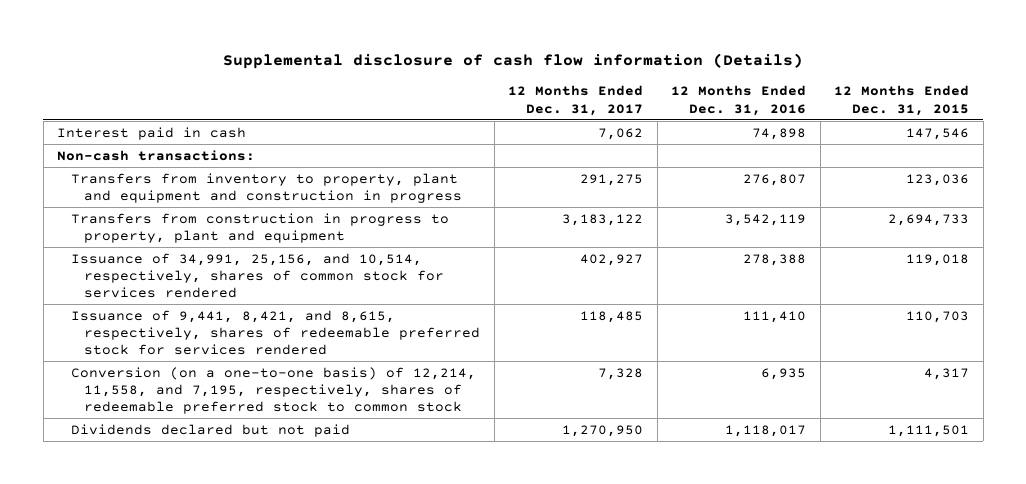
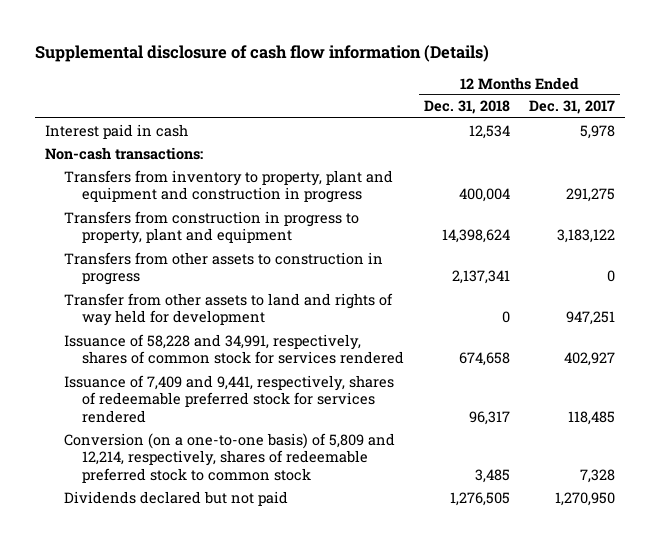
[671,85,807,116] 12 Months Ended Dec. 31, 2016 -> none
[834,85,970,116] 12 Months Ended Dec. 31, 2015 -> none
none -> [423,100,510,115] Dec. 31, 2018
[598,127,644,140] 7,062 -> [580,124,616,139] 5,978
none -> [63,251,383,286] Transfers from other assets to construction in progress
none -> [63,292,393,327] Transfer from other assets to land and rights of way held for development
[70,252,445,298] Issuance of 34,991, 25,156, and 10,514, respectively, shares of common stock for services rendered -> [63,333,405,365] Issuance of 58,228 and 34,991, respectively, shares of common stock for services rendered
[70,309,481,355] Issuance of 9,441, 8,421, and 8,615, respectively, shares of redeemable preferred stock for services rendered -> [63,374,394,424] Issuance of 7,409 and 9,441, respectively, shares of redeemable preferred stock for services rendered
[70,366,476,414] Conversion (on a one-to-one basis) of 12,214, 11,558, and 7,195, respectively, shares of redeemable preferred stock to common stock -> [63,432,395,484] Conversion (on a one-to-one basis) of 5,809 and 12,214, respectively, shares of redeemable preferred stock to common stock

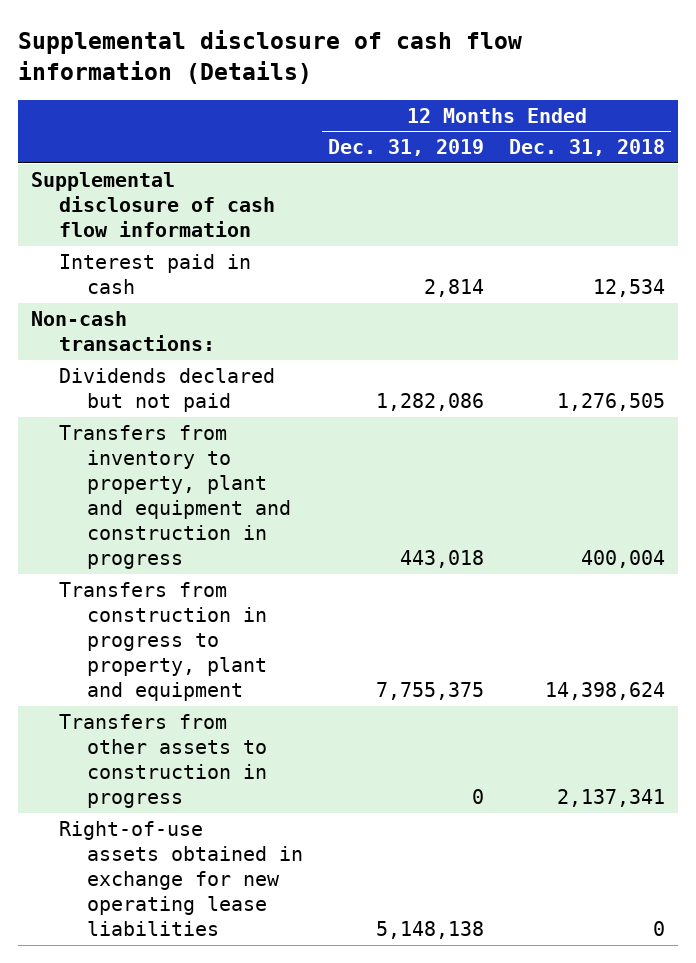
[529,100,616,115] Dec. 31, 2017 -> none
none -> [328,139,485,157] Dec. 31, 2019
none -> [30,171,276,238] Supplemental disclosure of cash flow information
[63,490,288,506] Dividends declared but not paid -> [59,367,276,413] Dividends declared but not paid
[63,292,393,327] Transfer from other assets to land and rights of way held for development -> none
[63,333,405,365] Issuance of 58,228 and 34,991, respectively, shares of common stock for services rendered -> none
[63,374,394,424] Issuance of 7,409 and 9,441, respectively, shares of redeemable preferred stock for services rendered -> none
[63,432,395,484] Conversion (on a one-to-one basis) of 5,809 and 12,214, respectively, shares of redeemable preferred stock to common stock -> none
none -> [59,820,304,937] Right-of-use assets obtained in exchange for new operating lease liabilities

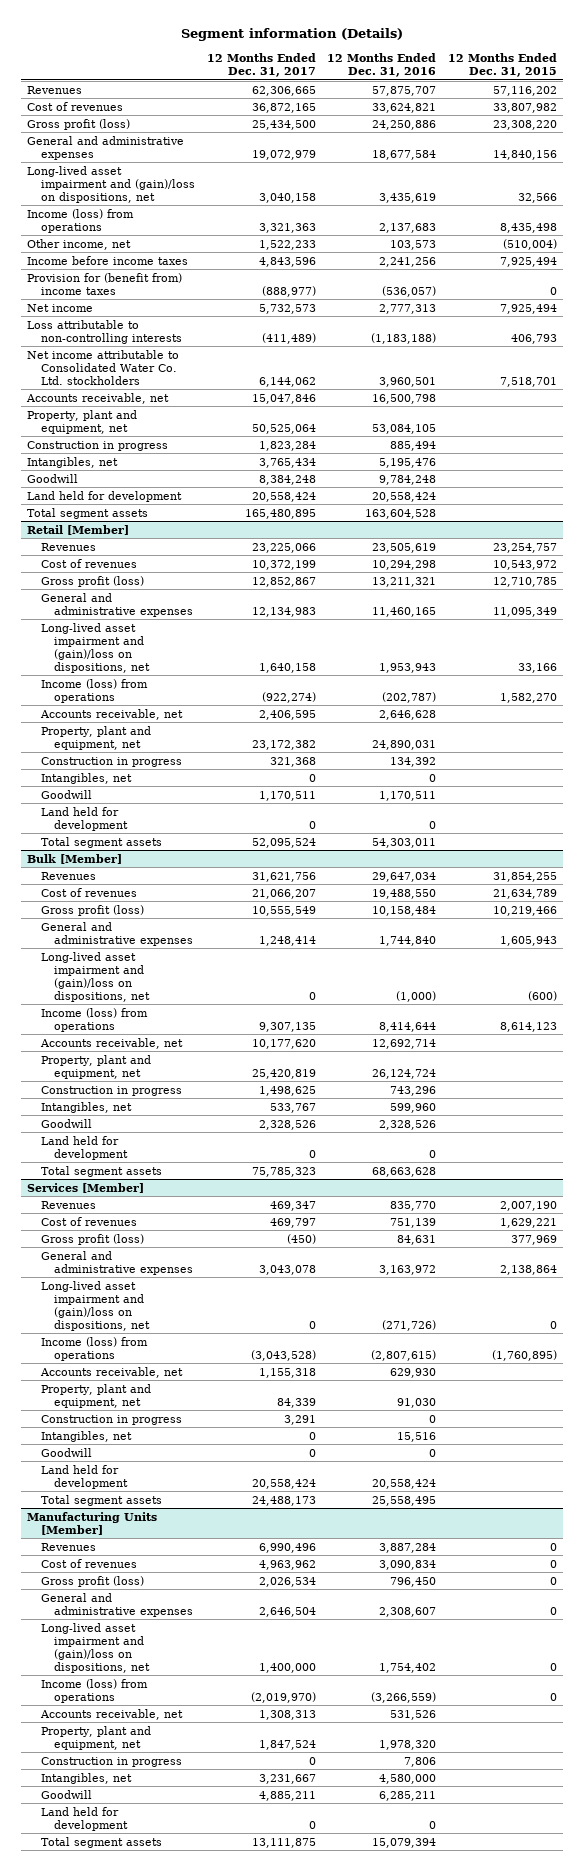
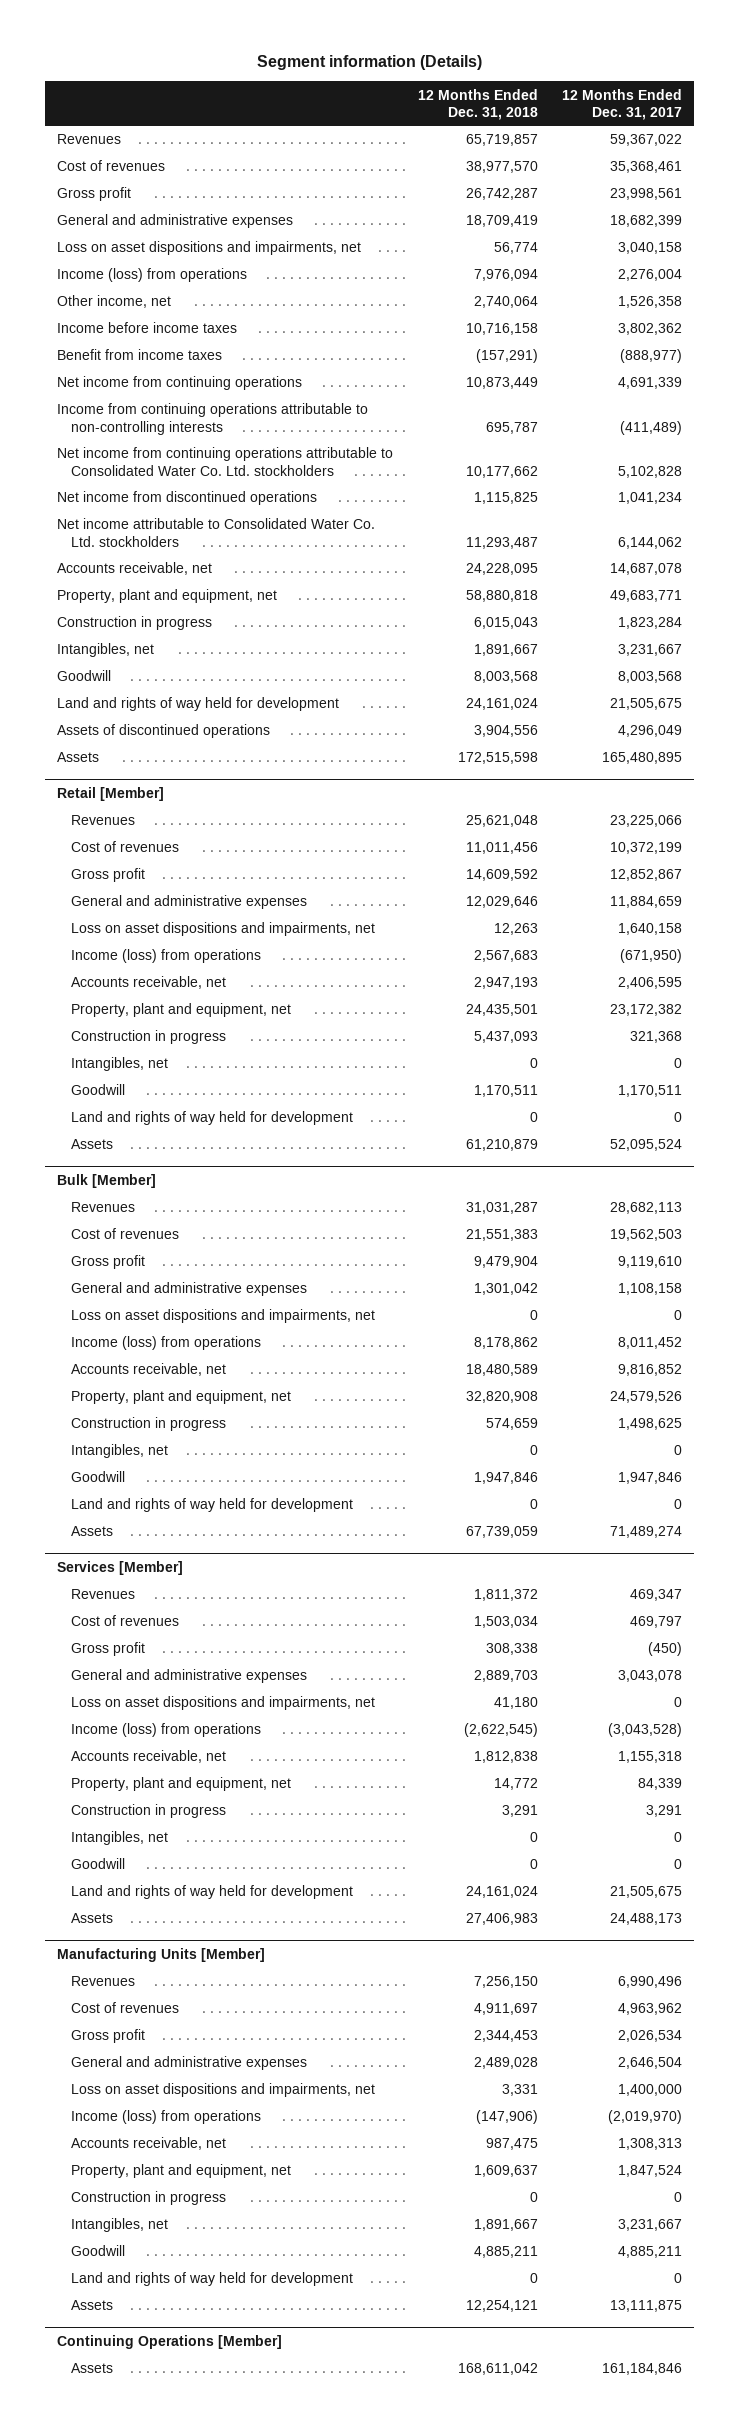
[327,53,437,78] 12 Months Ended Dec. 31, 2016 -> none
[448,53,558,78] 12 Months Ended Dec. 31, 2015 -> none
none -> [417,88,538,120] 12 Months Ended Dec. 31, 2018
[26,303,93,312] Net income -> none
[251,85,316,96] 62,306,665 -> [610,134,683,147] 59,367,022
[251,102,316,113] 36,872,165 -> [610,161,683,174] 35,368,461
[26,118,130,130] Gross profit (loss) -> [57,187,132,202] Gross profit
[251,119,316,130] 25,434,500 -> [610,188,683,201] 23,998,561
[251,149,316,160] 19,072,979 -> [610,215,683,228] 18,682,399
[26,165,195,203] Long-lived asset impairment and (gain)/loss on dispositions, net -> [57,241,362,256] Loss on asset dispositions and impairments, net
[258,222,316,233] 3,321,363 -> [618,269,683,282] 2,276,004
[258,239,316,250] 1,522,233 -> [618,296,683,309] 1,526,358
[258,256,316,267] 4,843,596 -> [618,323,683,336] 3,802,362
[26,272,182,295] Provision for (benefit from) income taxes -> [57,349,223,361] Benefit from income taxes
none -> [57,376,303,391] Net income from continuing operations
[26,319,182,344] Loss attributable to non-controlling interests -> [57,403,369,435] Income from continuing operations attributable to non-controlling interests
none -> [57,447,394,476] Net income from continuing operations attributable to Consolidated Water Co. Ltd. stockholders
none -> [57,491,318,506] Net income from discontinued operations
[251,393,316,404] 15,047,846 -> [610,563,683,576] 14,687,078
[251,423,316,434] 50,525,064 -> [610,590,683,603] 49,683,771
[258,457,316,468] 3,765,434 -> [618,644,683,657] 3,231,667
[258,474,316,485] 8,384,248 -> [618,671,683,684] 8,003,568
[26,490,182,502] Land held for development -> [57,697,340,712] Land and rights of way held for development
[251,491,316,502] 20,558,424 -> [610,698,683,711] 21,505,675
none -> [57,724,271,739] Assets of discontinued operations
[26,507,148,519] Total segment assets -> [57,752,100,763] Assets
[40,575,144,587] Gross profit (loss) -> [70,868,145,883] Gross profit
[251,606,316,617] 12,134,983 -> [610,896,683,909] 11,884,659
[40,622,151,673] Long-lived asset impairment and (gain)/loss on dispositions, net -> [70,922,375,937] Loss on asset dispositions and impairments, net
[261,691,316,703] (922,274) -> [620,949,683,964] (671,950)
[40,806,129,831] Land held for development -> [70,1111,353,1126] Land and rights of way held for development
[40,836,162,848] Total segment assets -> [70,1139,113,1150] Assets
[251,871,316,882] 31,621,756 -> [610,1202,683,1215] 28,682,113
[251,888,316,899] 21,066,207 -> [610,1229,683,1242] 19,562,503
[40,904,144,916] Gross profit (loss) -> [70,1255,145,1270] Gross profit
[251,905,316,916] 10,555,549 -> [618,1256,683,1269] 9,119,610
[258,935,316,946] 1,248,414 -> [618,1283,683,1296] 1,108,158
[40,951,151,1002] Long-lived asset impairment and (gain)/loss on dispositions, net -> [70,1309,375,1324] Loss on asset dispositions and impairments, net
[258,1021,316,1032] 9,307,135 -> [618,1337,683,1350] 8,011,452
[251,1038,316,1049] 10,177,620 -> [618,1364,683,1377] 9,816,852
[251,1068,316,1079] 25,420,819 -> [610,1391,683,1404] 24,579,526
[269,1102,316,1113] 533,767 -> [674,1445,683,1456] 0
[258,1119,316,1130] 2,328,526 -> [618,1472,683,1485] 1,947,846
[40,1135,129,1160] Land held for development -> [70,1498,353,1513] Land and rights of way held for development
[40,1165,162,1177] Total segment assets -> [70,1526,113,1537] Assets
[251,1166,316,1177] 75,785,323 -> [610,1526,683,1539] 71,489,274
[40,1233,144,1245] Gross profit (loss) -> [70,1642,145,1657] Gross profit
[40,1280,151,1331] Long-lived asset impairment and (gain)/loss on dispositions, net -> [70,1696,375,1711] Loss on asset dispositions and impairments, net
[40,1464,129,1489] Land held for development -> [70,1885,353,1900] Land and rights of way held for development
[251,1478,316,1489] 20,558,424 -> [610,1886,683,1899] 21,505,675
[40,1494,162,1506] Total segment assets -> [70,1913,113,1924] Assets
[40,1575,144,1587] Gross profit (loss) -> [70,2029,145,2044] Gross profit
[40,1622,151,1673] Long-lived asset impairment and (gain)/loss on dispositions, net -> [70,2083,375,2098] Loss on asset dispositions and impairments, net
[40,1806,129,1831] Land held for development -> [70,2272,353,2287] Land and rights of way held for development
[40,1836,162,1848] Total segment assets -> [70,2300,113,2311] Assets
none -> [57,2334,283,2349] Continuing Operations [Member]
none -> [70,2363,113,2374] Assets

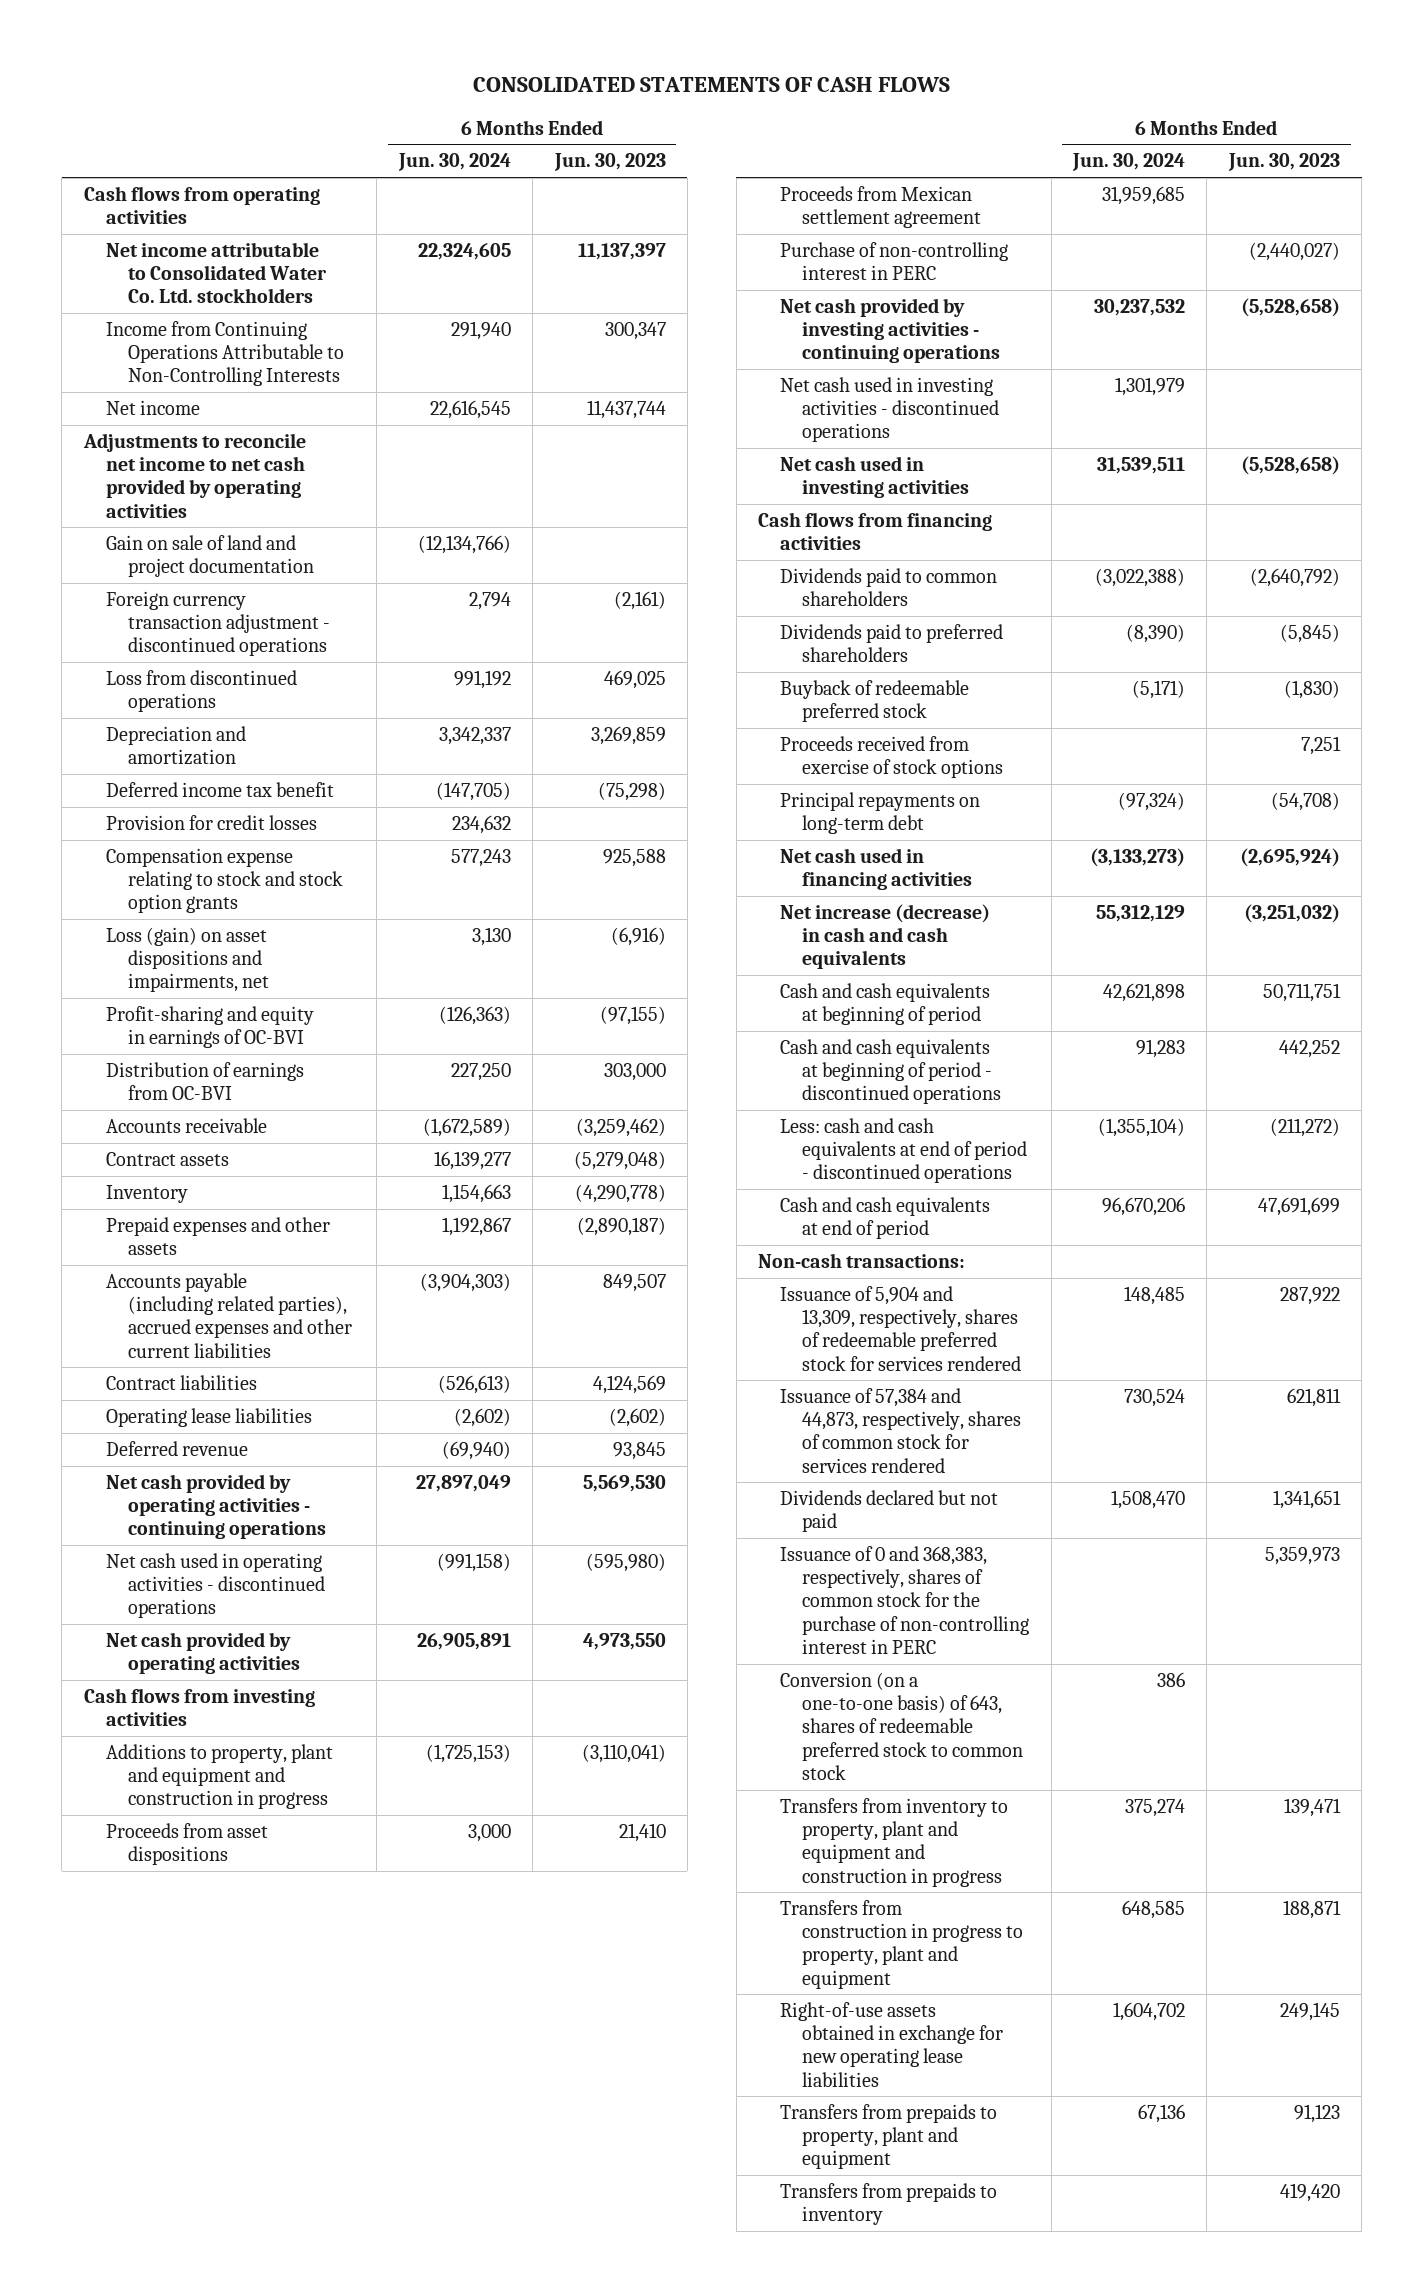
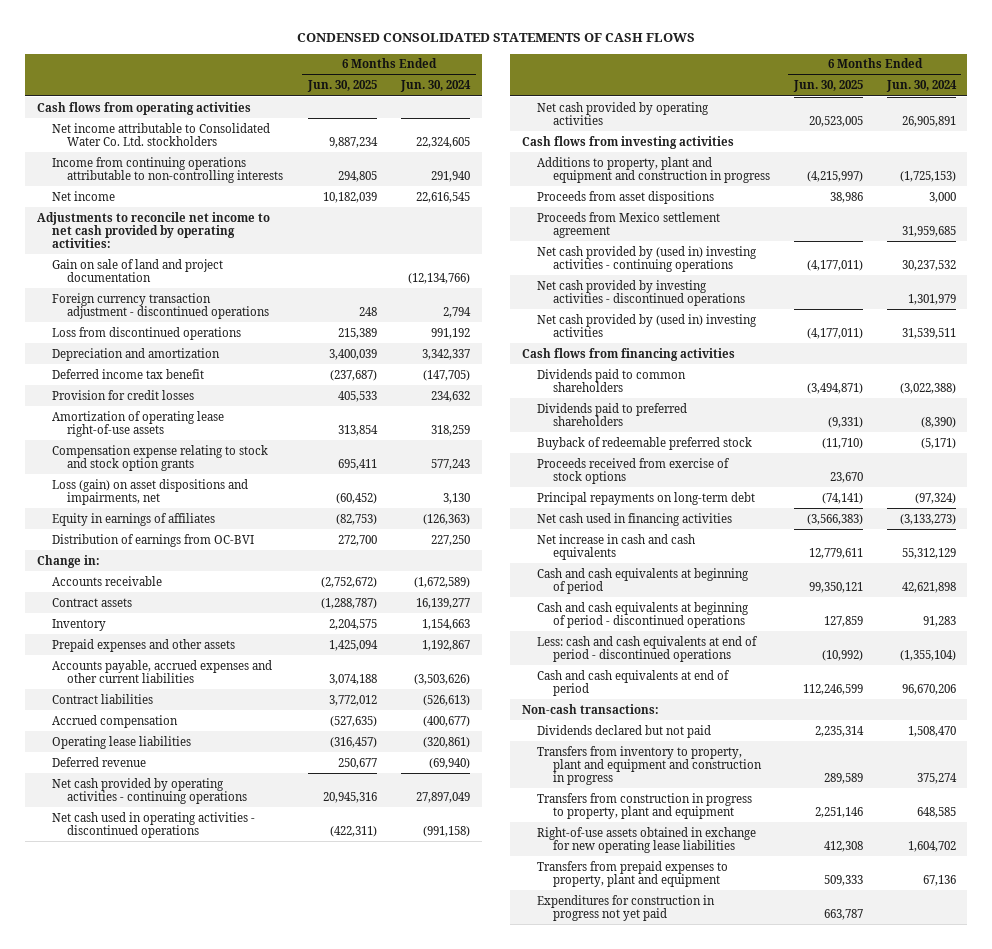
[472,76,950,92] CONSOLIDATED STATEMENTS OF CASH FLOWS -> [297,33,696,43] CONDENSED CONSOLIDATED STATEMENTS OF CASH FLOWS
[553,153,666,172] Jun. 30, 2023 -> none
none -> [307,80,378,93] Jun. 30, 2025
[105,321,345,387] Income from Continuing Operations Attributable to Non-Controlling Interests -> [51,156,284,183] Income from continuing operations attributable to non-controlling interests
[82,433,306,518] Adjustments to reconcile net income to net cash provided by operating activities -> [36,211,270,248] Adjustments to reconcile net income to net cash provided by operating activities:
none -> [51,410,224,437] Amortization of operating lease right-of-use assets
[105,1006,314,1049] Profit-sharing and equity in earnings of OC-BVI -> [51,512,215,526] Equity in earnings of affiliates
none -> [36,554,100,568] Change in:
[105,1273,353,1358] Accounts payable (including related parties), accrued expenses and other current liabilities -> [51,659,272,683] Accounts payable, accrued expenses and other current liabilities
[419,1273,511,1293] (3,904,303) -> [413,673,470,685] (3,503,626)
none -> [51,714,178,728] Accrued compensation
[453,1408,511,1428] (2,602) -> [422,736,470,748] (320,861)
[780,242,1009,281] Purchase of non-controlling interest in PERC -> none
[780,186,982,229] Proceeds from Mexican settlement agreement -> [537,211,721,238] Proceeds from Mexico settlement agreement
[780,298,1001,364] Net cash provided by investing activities - continuing operations -> [537,245,758,272] Net cash provided by (used in) investing activities - continuing operations
[780,377,1000,443] Net cash used in investing activities - discontinued operations -> [537,279,745,306] Net cash provided by investing activities - discontinued operations
[780,456,970,499] Net cash used in investing activities -> [537,313,758,337] Net cash provided by (used in) investing activities
[780,904,991,970] Net increase (decrease) in cash and cash equivalents -> [537,533,696,560] Net increase in cash and cash equivalents
[780,1286,1022,1371] Issuance of 5,904 and 13,309, respectively, shares of redeemable preferred stock for services rendered -> none
[780,1388,1022,1473] Issuance of 57,384 and 44,873, respectively, shares of common stock for services rendered -> none
[780,1546,1030,1654] Issuance of 0 and 368,383, respectively, shares of common stock for the purchase of non-controlling interest in PERC -> none
[780,1672,1024,1780] Conversion (on a one-to-one basis) of 643, shares of redeemable preferred stock to common stock -> none
[780,2183,998,2226] Transfers from prepaids to inventory -> none
[780,2104,998,2170] Transfers from prepaids to property, plant and equipment -> [537,860,729,887] Transfers from prepaid expenses to property, plant and equipment
none -> [537,894,716,921] Expenditures for construction in progress not yet paid

